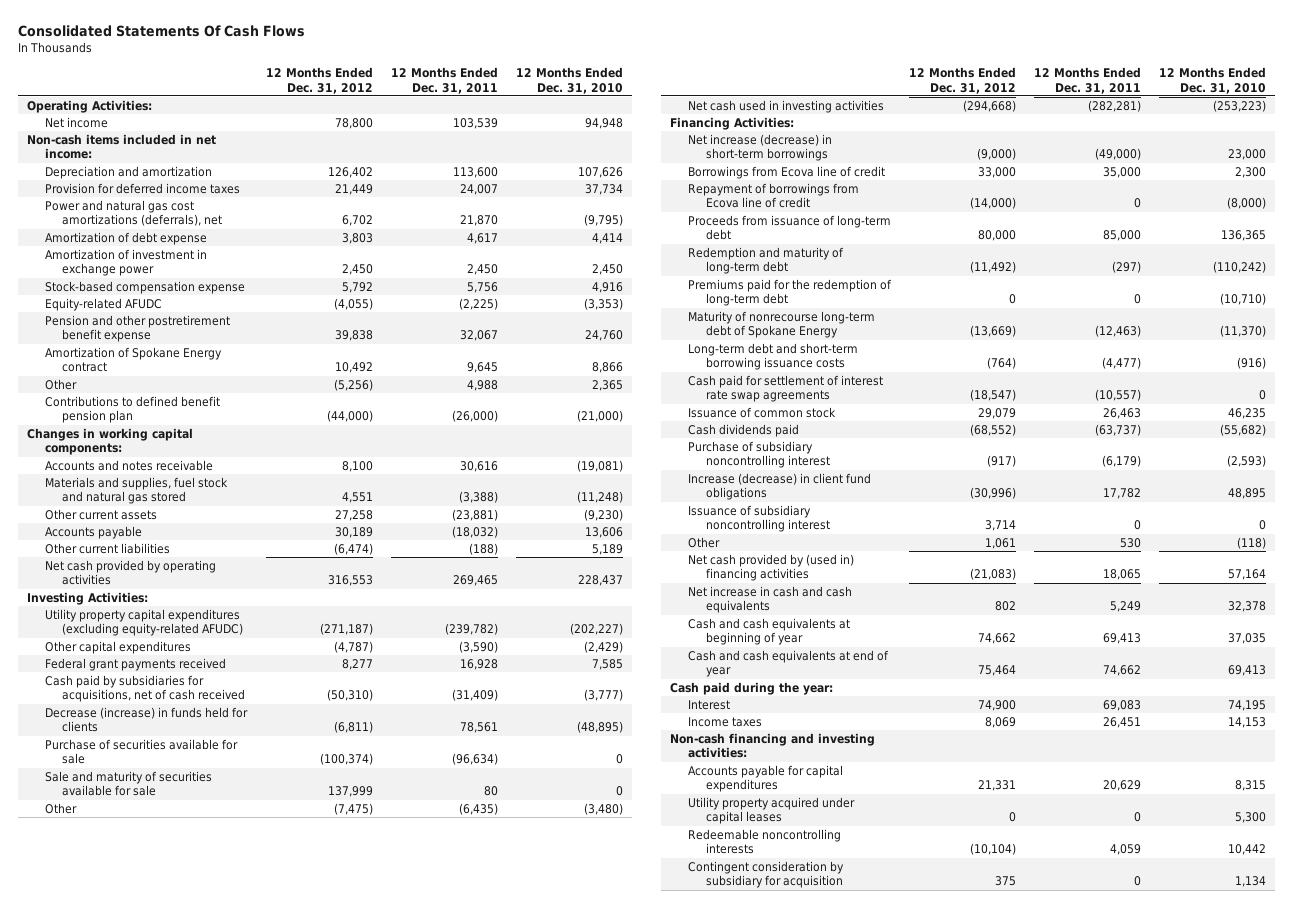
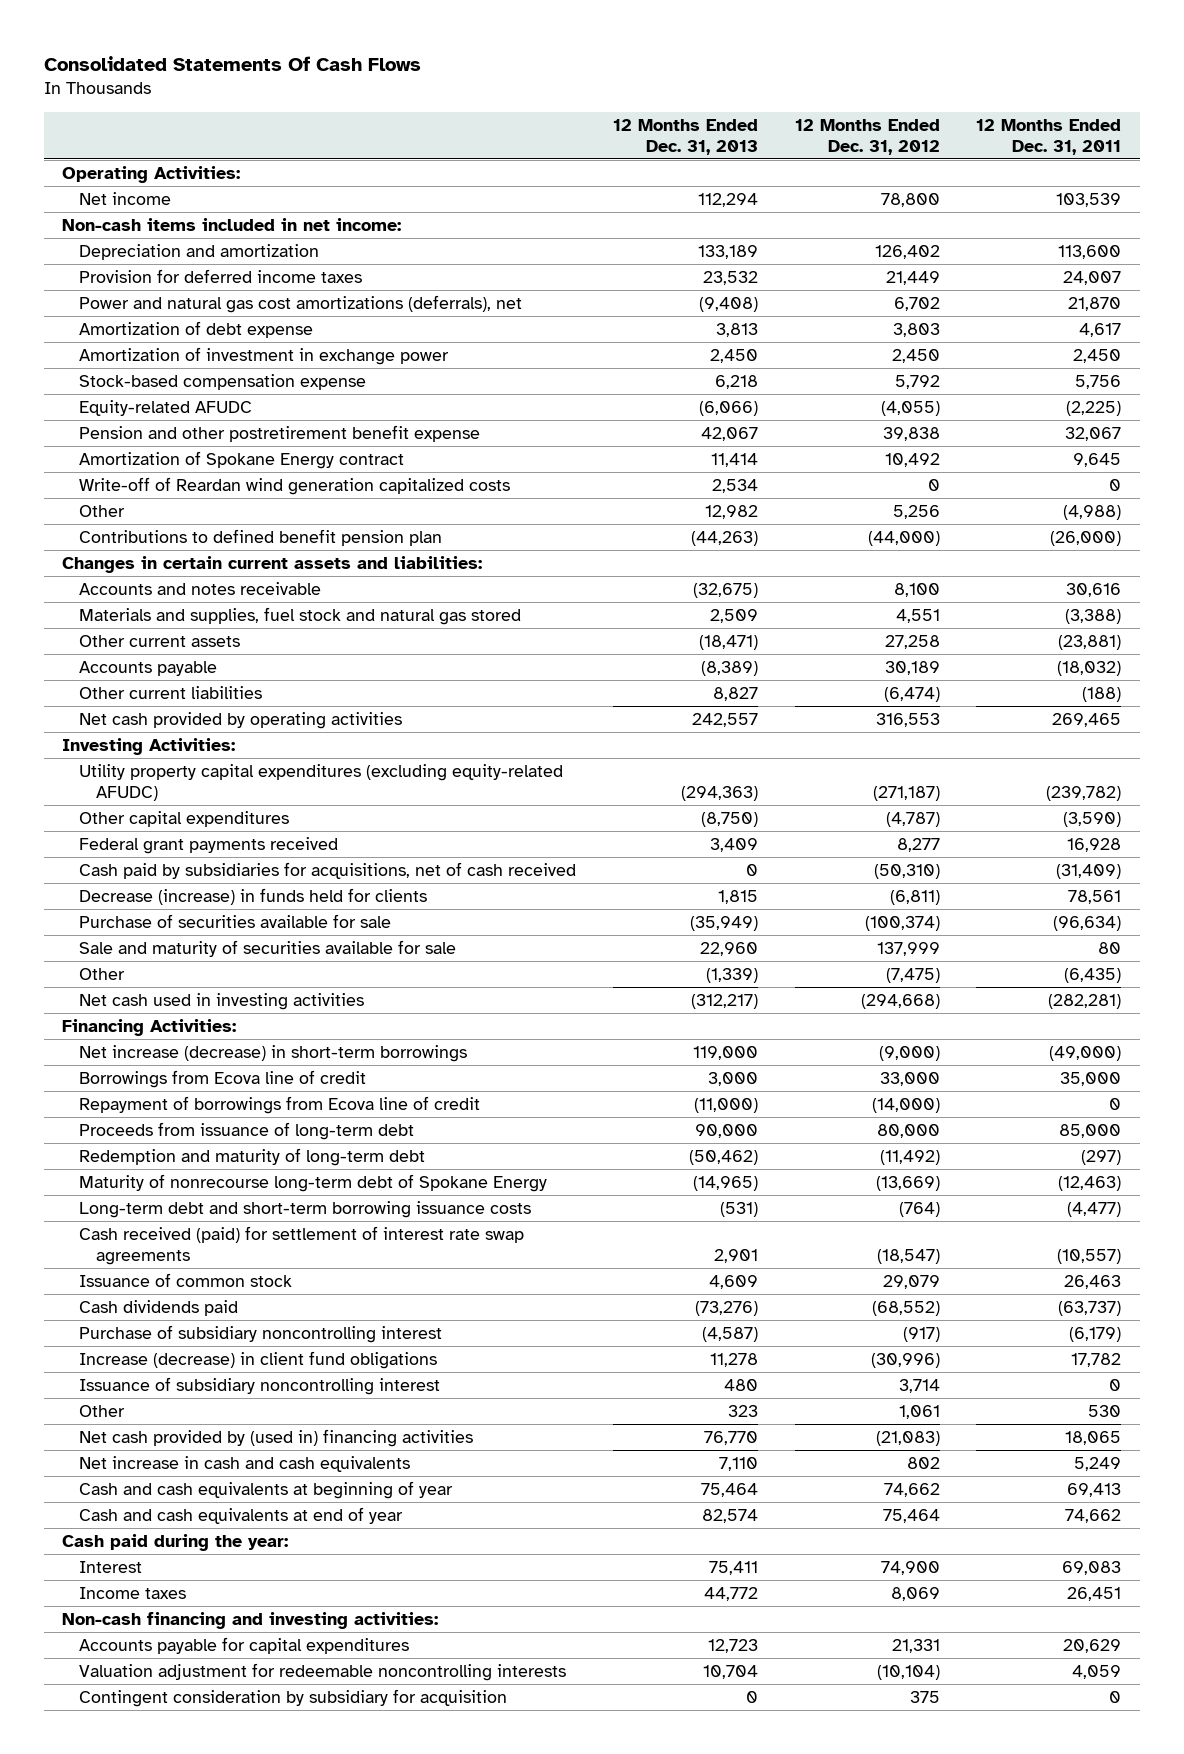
[515,67,623,94] 12 Months Ended Dec. 31, 2010 -> none
none -> [612,118,758,156] 12 Months Ended Dec. 31, 2013
none -> [78,476,510,495] Write-off of Reardan wind generation capitalized costs
[333,379,373,392] (5,256) -> [892,504,940,519] 5,256
[466,380,498,392] 4,988 -> [1063,504,1122,520] (4,988)
[26,428,193,456] Changes in working capital components: -> [62,555,483,573] Changes in certain current assets and liabilities:
[688,279,893,307] Premiums paid for the redemption of long-term debt -> none
[688,375,884,403] Cash paid for settlement of interest rate swap agreements -> [78,1225,524,1266] Cash received (paid) for settlement of interest rate swap agreements
[688,797,856,825] Utility property acquired under capital leases -> none
[688,829,842,855] Redeemable noncontrolling interests -> [78,1662,566,1681] Valuation adjustment for redeemable noncontrolling interests

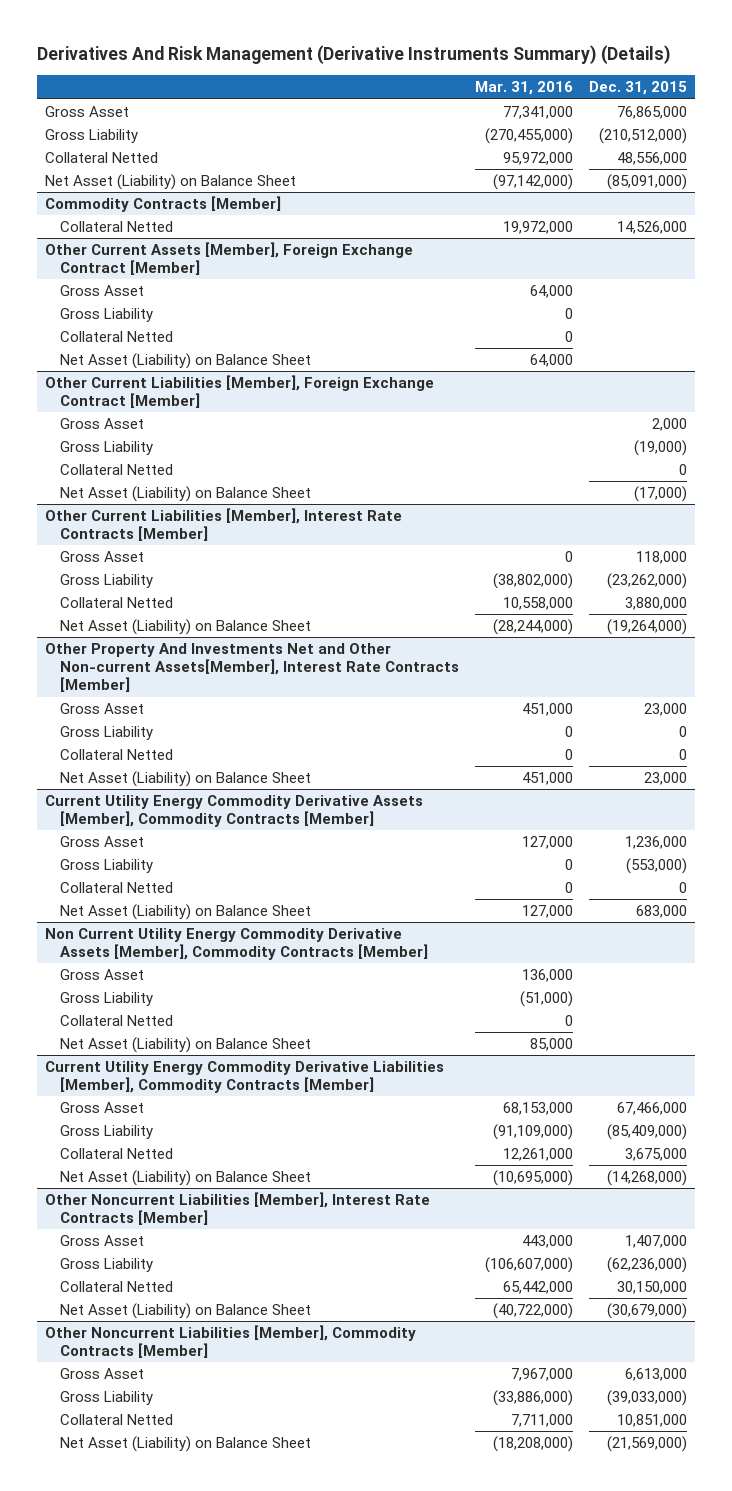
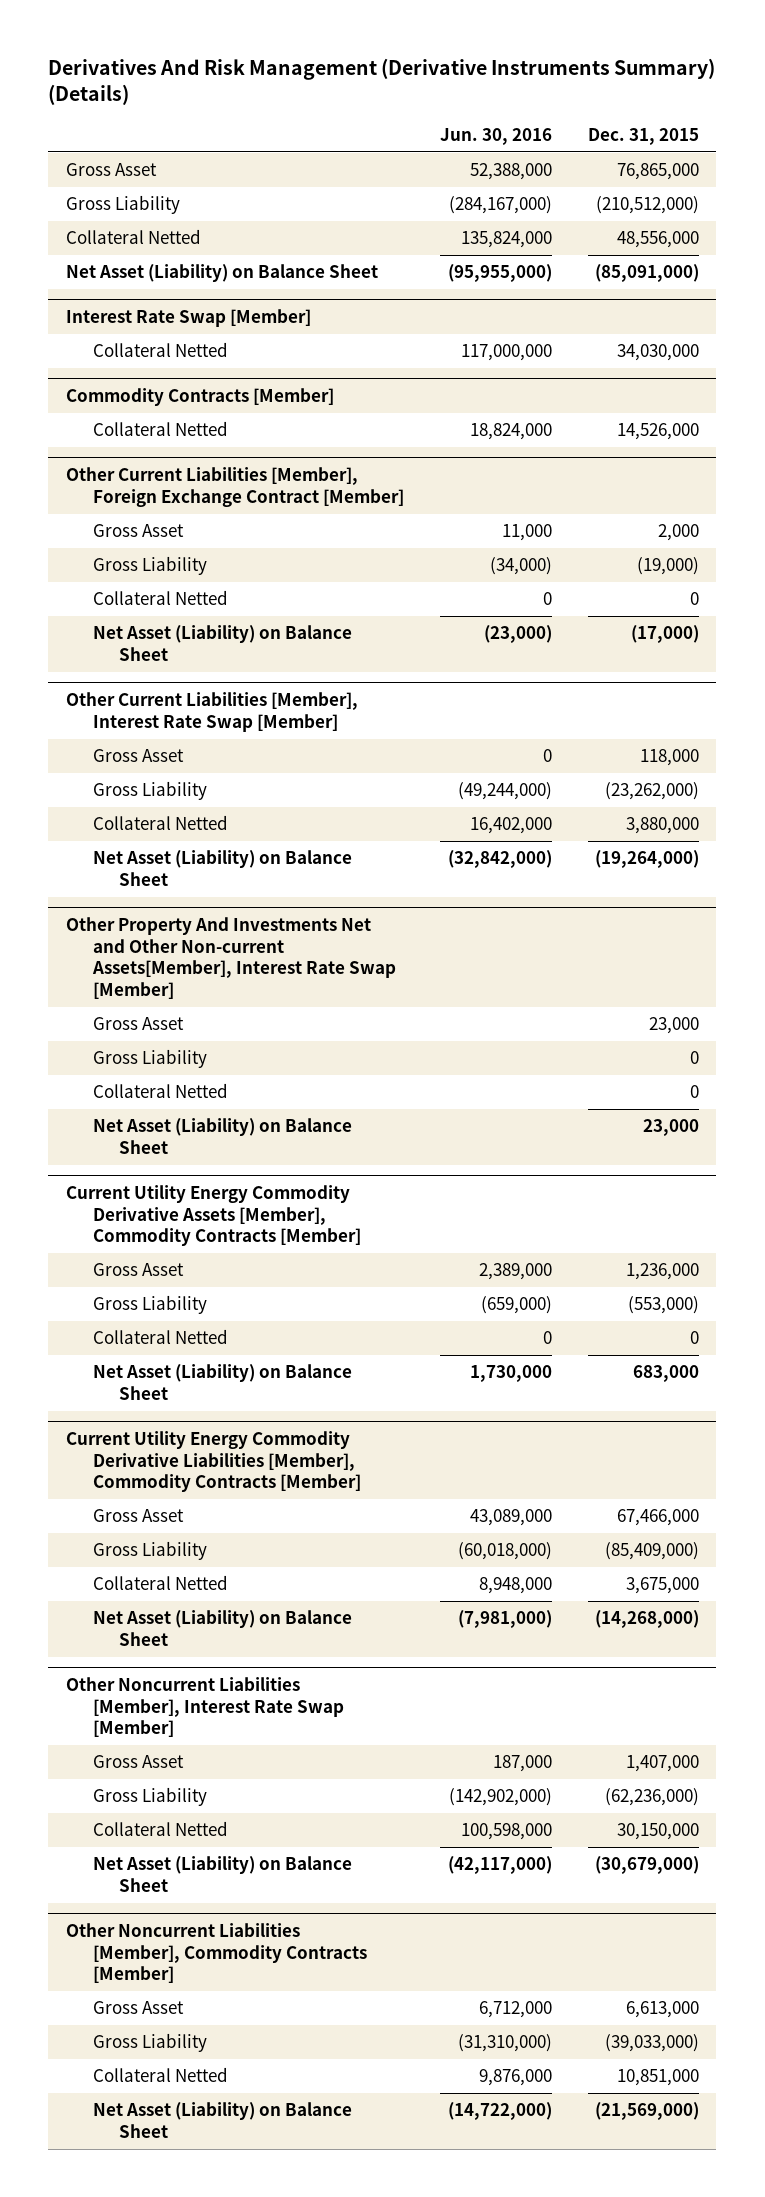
[474,81,573,96] Mar. 31, 2016 -> none
none -> [439,128,552,146] Jun. 30, 2016
none -> [66,309,312,328] Interest Rate Swap [Member]
none -> [92,342,228,358] Collateral Netted
[45,241,414,276] Other Current Assets [Member], Foreign Exchange Contract [Member] -> none
[59,284,144,296] Gross Asset -> none
[59,307,153,322] Gross Liability -> none
[59,330,173,342] Collateral Netted -> none
[59,352,311,369] Net Asset (Liability) on Balance Sheet -> none
[45,507,403,542] Other Current Liabilities [Member], Interest Rate Contracts [Member] -> [66,692,359,732] Other Current Liabilities [Member], Interest Rate Swap [Member]
[45,642,459,693] Other Property And Investments Net and Other Non-current Assets[Member], Interest Rate Contracts [Member] -> [66,917,396,1000] Other Property And Investments Net and Other Non-current Assets[Member], Interest Rate Swap [Member]
[45,927,428,961] Non Current Utility Energy Commodity Derivative Assets [Member], Commodity Contracts [Member] -> none
[59,968,144,980] Gross Asset -> none
[59,991,153,1006] Gross Liability -> none
[59,1014,173,1026] Collateral Netted -> none
[59,1036,311,1053] Net Asset (Liability) on Balance Sheet -> none
[45,1191,431,1226] Other Noncurrent Liabilities [Member], Interest Rate Contracts [Member] -> [66,1677,344,1738] Other Noncurrent Liabilities [Member], Interest Rate Swap [Member]

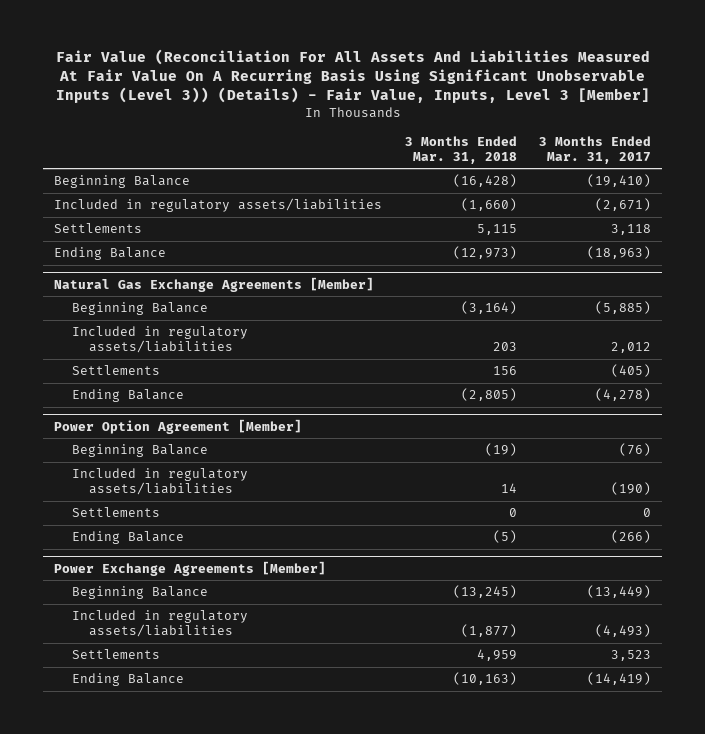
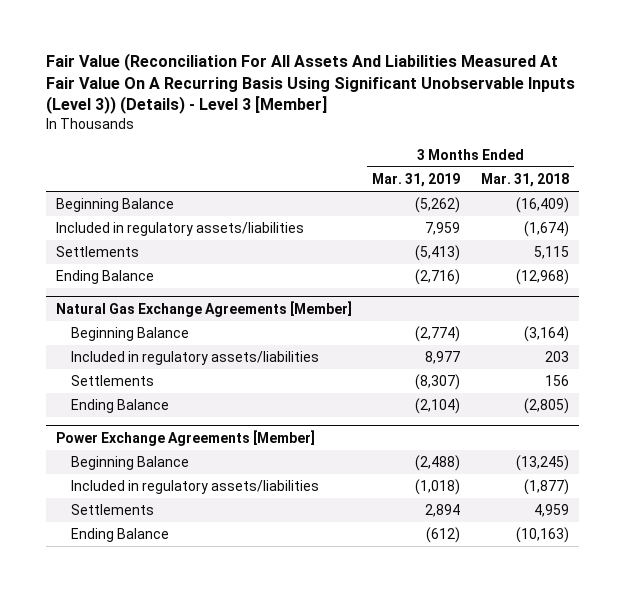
[55,48,650,104] Fair Value (Reconciliation For All Assets And Liabilities Measured At Fair Value On A Recurring Basis Using Significant Unobservable Inputs (Level 3)) (Details) - Fair Value, Inputs, Level 3 [Member] -> [45,53,575,115] Fair Value (Reconciliation For All Assets And Liabilities Measured At Fair Value On A Recurring Basis Using Significant Unobservable Inputs (Level 3)) (Details) - Level 3 [Member]
[539,135,652,164] 3 Months Ended Mar. 31, 2017 -> none
none -> [372,172,461,187] Mar. 31, 2019
[452,174,517,188] (16,428) -> [515,197,569,214] (16,409)
[460,198,517,212] (1,660) -> [523,221,569,238] (1,674)
[452,246,517,260] (12,973) -> [515,269,569,286] (12,968)
[53,418,302,434] Power Option Agreement [Member] -> none
[71,444,208,458] Beginning Balance -> none
[71,468,248,496] Included in regulatory assets/liabilities -> none
[71,507,160,518] Settlements -> none
[71,531,184,545] Ending Balance -> none

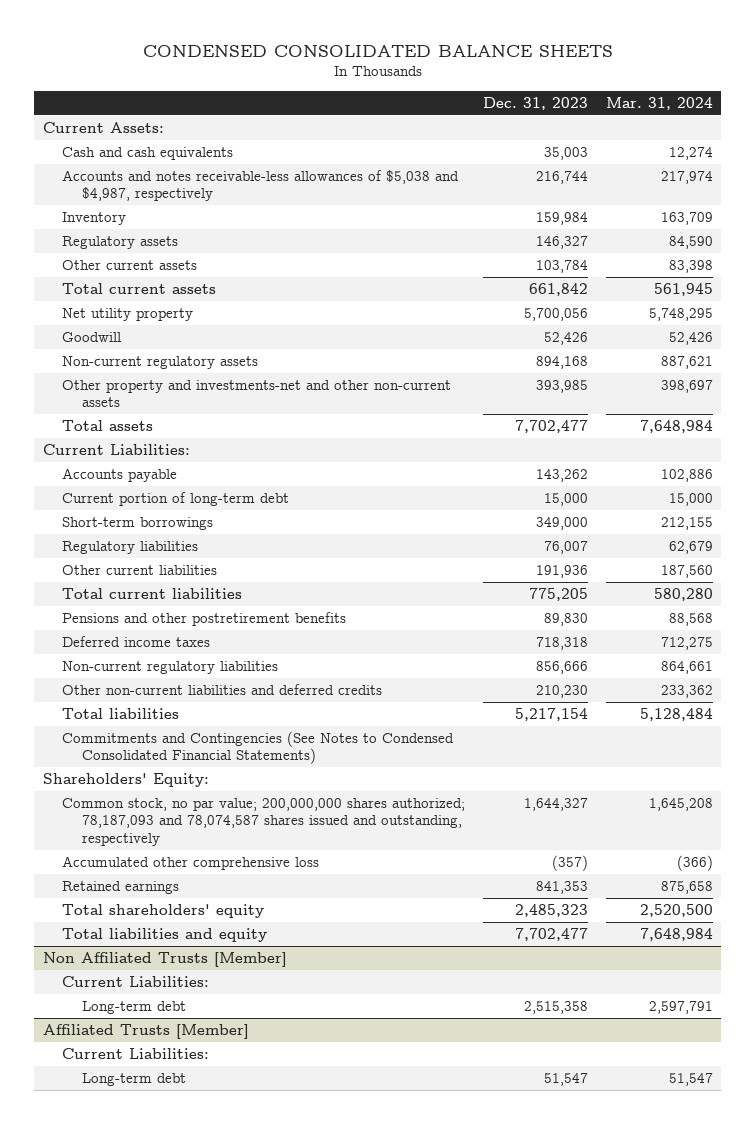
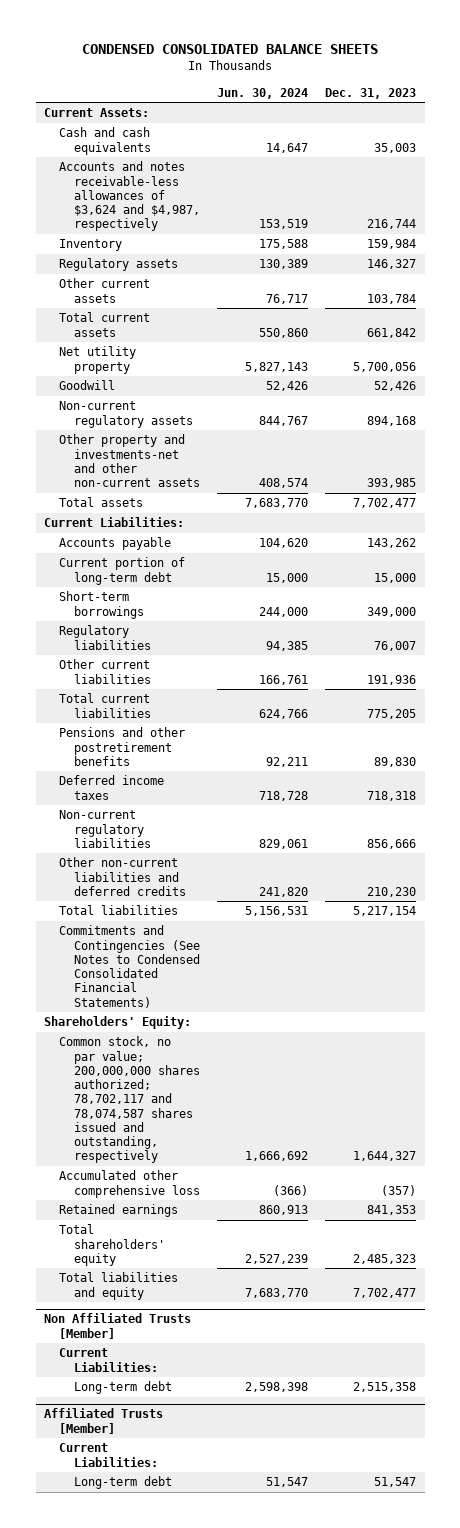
[605,96,713,110] Mar. 31, 2024 -> none
none -> [217,87,309,99] Jun. 30, 2024
[62,170,460,202] Accounts and notes receivable-less allowances of $5,038 and $4,987, respectively -> [59,161,201,232] Accounts and notes receivable-less allowances of $3,624 and $4,987, respectively
[62,798,466,846] Common stock, no par value; 200,000,000 shares authorized; 78,187,093 and 78,074,587 shares issued and outstanding, respectively -> [59,1036,201,1164] Common stock, no par value; 200,000,000 shares authorized; 78,702,117 and 78,074,587 shares issued and outstanding, respectively

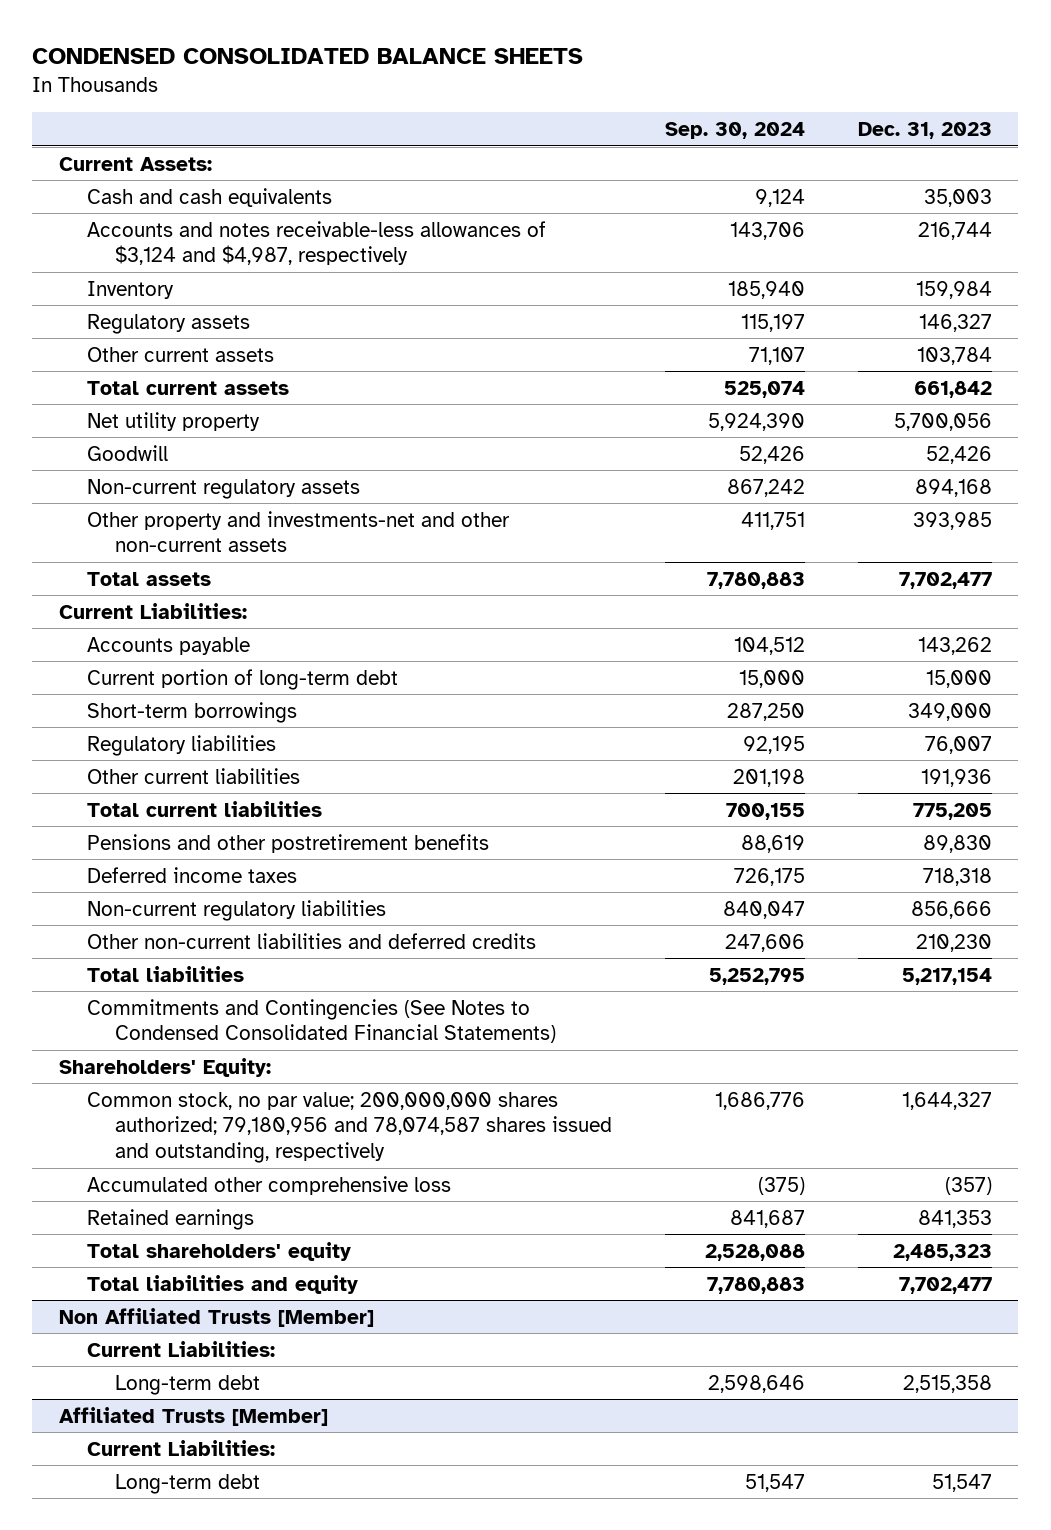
[217,87,309,99] Jun. 30, 2024 -> none
none -> [664,121,805,139] Sep. 30, 2024
[59,161,201,232] Accounts and notes receivable-less allowances of $3,624 and $4,987, respectively -> [86,220,546,266] Accounts and notes receivable-less allowances of $3,124 and $4,987, respectively
[59,1036,201,1164] Common stock, no par value; 200,000,000 shares authorized; 78,702,117 and 78,074,587 shares issued and outstanding, respectively -> [86,1091,612,1164] Common stock, no par value; 200,000,000 shares authorized; 79,180,956 and 78,074,587 shares issued and outstanding, respectively

